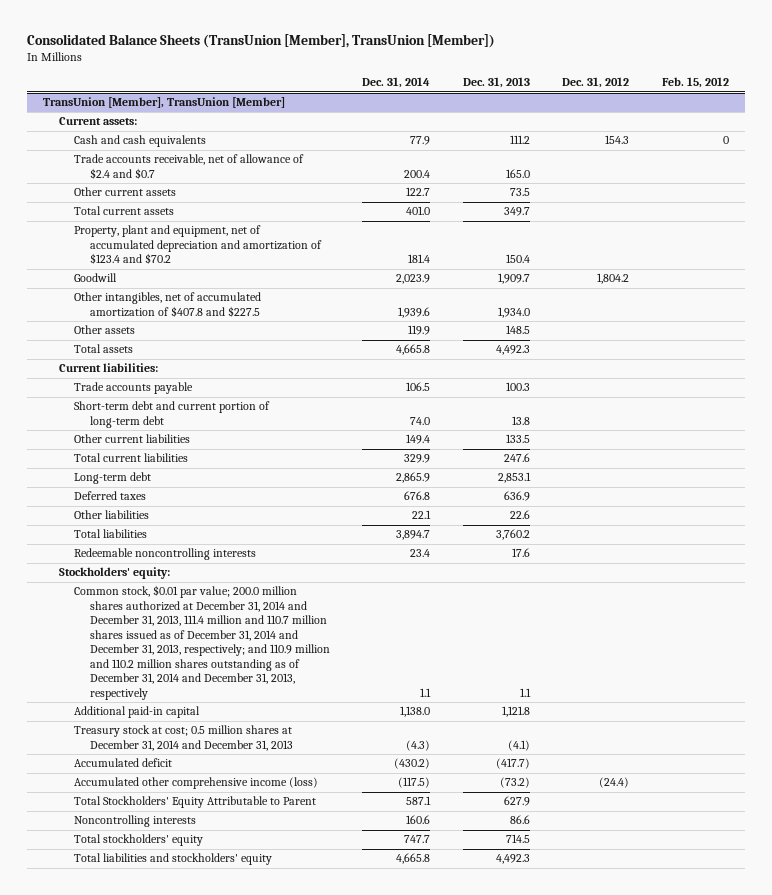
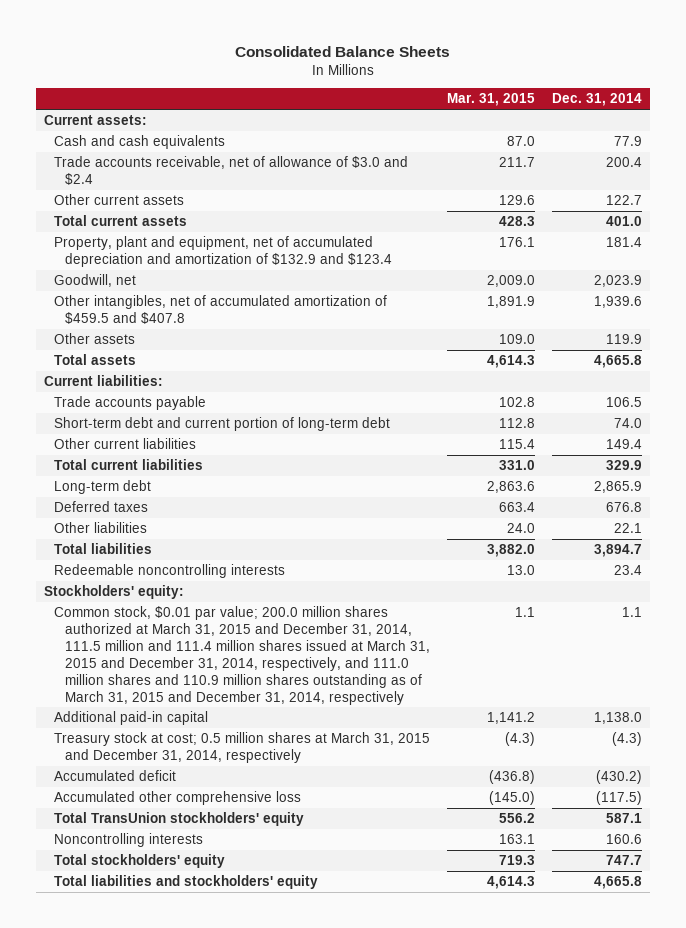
[26,34,495,49] Consolidated Balance Sheets (TransUnion [Member], TransUnion [Member]) -> [234,45,450,57] Consolidated Balance Sheets
[462,77,530,89] Dec. 31, 2013 -> none
[562,77,630,89] Dec. 31, 2012 -> none
[661,77,729,89] Feb. 15, 2012 -> none
none -> [447,93,536,107] Mar. 31, 2015
[43,97,286,109] TransUnion [Member], TransUnion [Member] -> none
[74,154,305,179] Trade accounts receivable, net of allowance of $2.4 and $0.7 -> [54,156,409,185] Trade accounts receivable, net of allowance of $3.0 and $2.4
[74,225,322,265] Property, plant and equipment, net of accumulated depreciation and amortization of $123.4 and $70.2 -> [54,236,392,267] Property, plant and equipment, net of accumulated depreciation and amortization of $132.9 and $123.4
[74,273,118,283] Goodwill -> [54,274,137,288] Goodwill, net
[74,292,262,317] Other intangibles, net of accumulated amortization of $407.8 and $227.5 -> [54,295,388,324] Other intangibles, net of accumulated amortization of $459.5 and $407.8
[74,585,330,700] Common stock, $0.01 par value; 200.0 million shares authorized at December 31, 2014 and December 31, 2013, 111.4 million and 110.7 million shares issued as of December 31, 2014 and December 31, 2013, respectively; and 110.9 million and 110.2 million shares outstanding as of December 31, 2014 and December 31, 2013, respectively -> [54,606,430,705] Common stock, $0.01 par value; 200.0 million shares authorized at March 31, 2015 and December 31, 2014, 111.5 million and 111.4 million shares issued at March 31, 2015 and December 31, 2014, respectively, and 111.0 million shares and 110.9 million shares outstanding as of March 31, 2015 and December 31, 2014, respectively
[74,725,293,751] Treasury stock at cost; 0.5 million shares at December 31, 2014 and December 31, 2013 -> [54,732,431,763] Treasury stock at cost; 0.5 million shares at March 31, 2015 and December 31, 2014, respectively
[74,777,319,790] Accumulated other comprehensive income (loss) -> [54,791,302,806] Accumulated other comprehensive loss
[74,796,317,809] Total Stockholders' Equity Attributable to Parent -> [54,812,305,827] Total TransUnion stockholders' equity

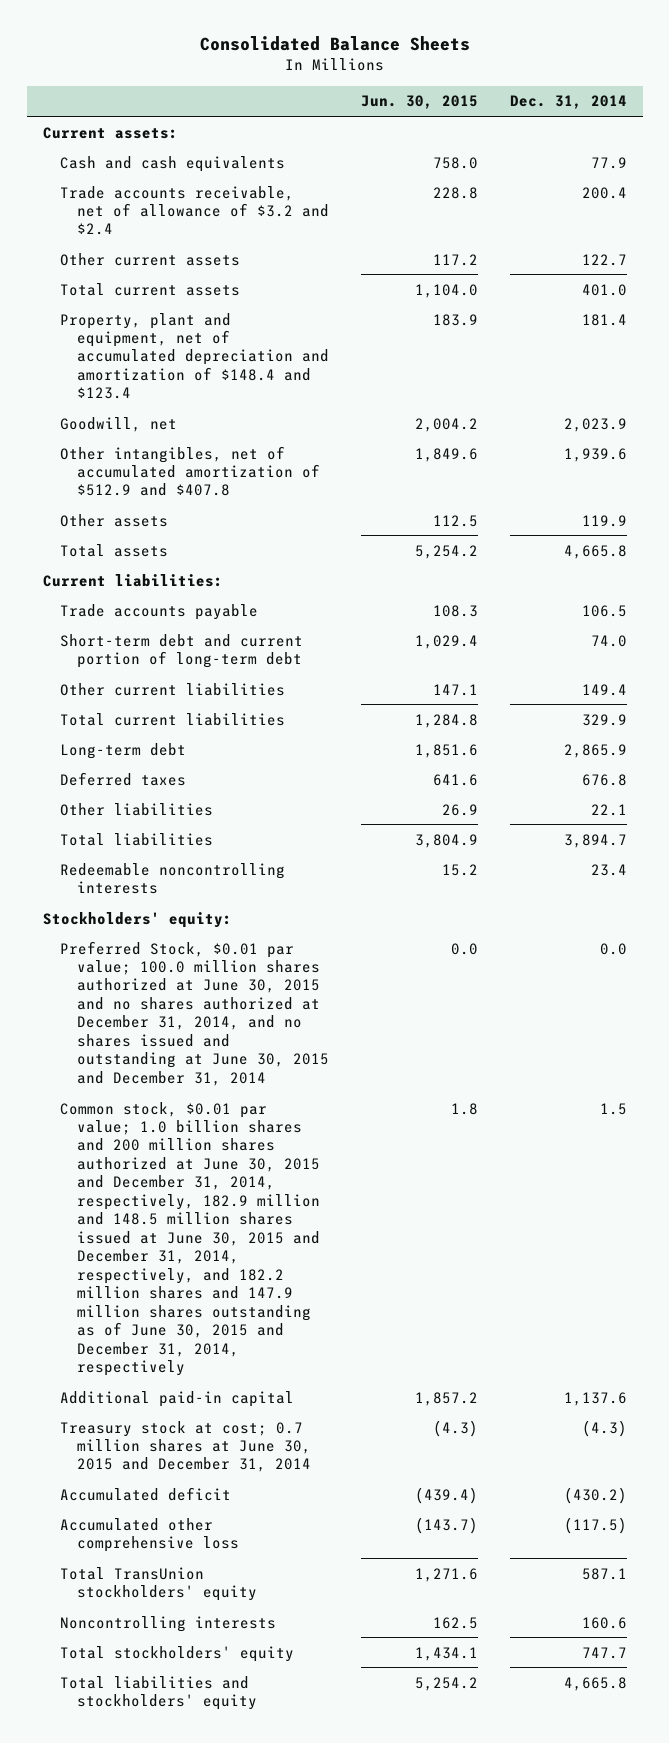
[447,93,536,107] Mar. 31, 2015 -> none
none -> [361,95,479,110] Jun. 30, 2015
[54,156,409,185] Trade accounts receivable, net of allowance of $3.0 and $2.4 -> [59,185,330,236] Trade accounts receivable, net of allowance of $3.2 and $2.4
[54,236,392,267] Property, plant and equipment, net of accumulated depreciation and amortization of $132.9 and $123.4 -> [59,312,330,400] Property, plant and equipment, net of accumulated depreciation and amortization of $148.4 and $123.4
[54,295,388,324] Other intangibles, net of accumulated amortization of $459.5 and $407.8 -> [59,445,321,497] Other intangibles, net of accumulated amortization of $512.9 and $407.8
none -> [59,940,330,1086] Preferred Stock, $0.01 par value; 100.0 million shares authorized at June 30, 2015 and no shares authorized at December 31, 2014, and no shares issued and outstanding at June 30, 2015 and December 31, 2014
[54,606,430,705] Common stock, $0.01 par value; 200.0 million shares authorized at March 31, 2015 and December 31, 2014, 111.5 million and 111.4 million shares issued at March 31, 2015 and December 31, 2014, respectively, and 111.0 million shares and 110.9 million shares outstanding as of March 31, 2015 and December 31, 2014, respectively -> [59,1101,321,1377] Common stock, $0.01 par value; 1.0 billion shares and 200 million shares authorized at June 30, 2015 and December 31, 2014, respectively, 182.9 million and 148.5 million shares issued at June 30, 2015 and December 31, 2014, respectively, and 182.2 million shares and 147.9 million shares outstanding as of June 30, 2015 and December 31, 2014, respectively
[621,607,642,618] 1.1 -> [599,1102,627,1115] 1.5
[593,712,642,725] 1,138.0 -> [563,1391,627,1406] 1,137.6
[54,732,431,763] Treasury stock at cost; 0.5 million shares at March 31, 2015 and December 31, 2014, respectively -> [59,1420,312,1473] Treasury stock at cost; 0.7 million shares at June 30, 2015 and December 31, 2014

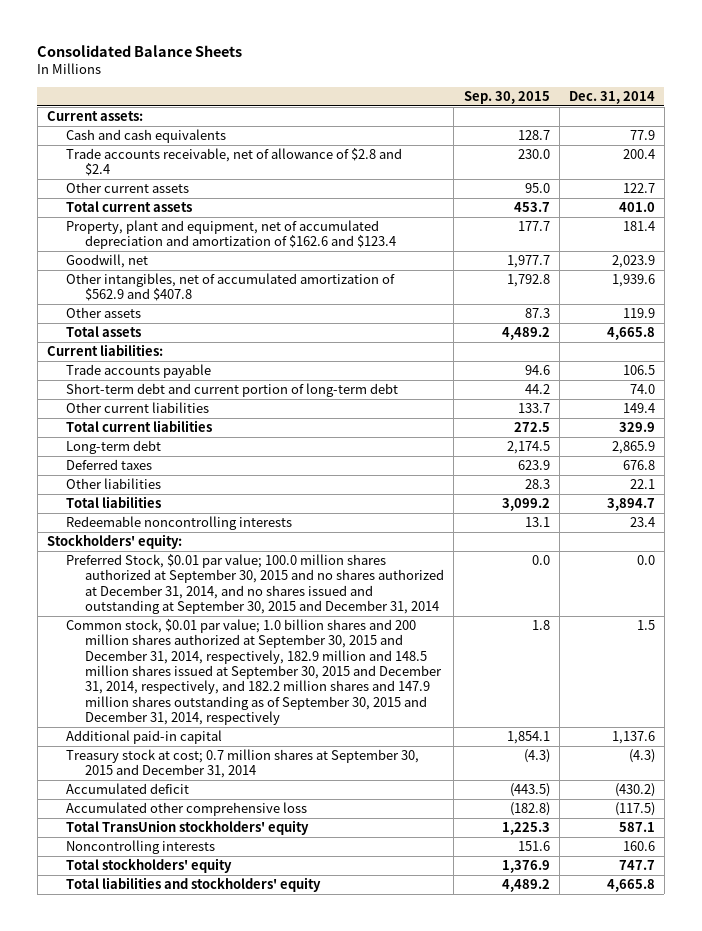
[361,95,479,110] Jun. 30, 2015 -> none
none -> [463,91,550,105] Sep. 30, 2015
[59,185,330,236] Trade accounts receivable, net of allowance of $3.2 and $2.4 -> [66,148,403,177] Trade accounts receivable, net of allowance of $2.8 and $2.4
[59,312,330,400] Property, plant and equipment, net of accumulated depreciation and amortization of $148.4 and $123.4 -> [66,220,397,250] Property, plant and equipment, net of accumulated depreciation and amortization of $162.6 and $123.4
[59,445,321,497] Other intangibles, net of accumulated amortization of $512.9 and $407.8 -> [66,273,396,302] Other intangibles, net of accumulated amortization of $562.9 and $407.8
[59,940,330,1086] Preferred Stock, $0.01 par value; 100.0 million shares authorized at June 30, 2015 and no shares authorized at December 31, 2014, and no shares issued and outstanding at June 30, 2015 and December 31, 2014 -> [66,554,445,614] Preferred Stock, $0.01 par value; 100.0 million shares authorized at September 30, 2015 and no shares authorized at December 31, 2014, and no shares issued and outstanding at September 30, 2015 and December 31, 2014
[59,1101,321,1377] Common stock, $0.01 par value; 1.0 billion shares and 200 million shares authorized at June 30, 2015 and December 31, 2014, respectively, 182.9 million and 148.5 million shares issued at June 30, 2015 and December 31, 2014, respectively, and 182.2 million shares and 147.9 million shares outstanding as of June 30, 2015 and December 31, 2014, respectively -> [66,619,443,725] Common stock, $0.01 par value; 1.0 billion shares and 200 million shares authorized at September 30, 2015 and December 31, 2014, respectively, 182.9 million and 148.5 million shares issued at September 30, 2015 and December 31, 2014, respectively, and 182.2 million shares and 147.9 million shares outstanding as of September 30, 2015 and December 31, 2014, respectively
[59,1420,312,1473] Treasury stock at cost; 0.7 million shares at June 30, 2015 and December 31, 2014 -> [66,749,420,779] Treasury stock at cost; 0.7 million shares at September 30, 2015 and December 31, 2014

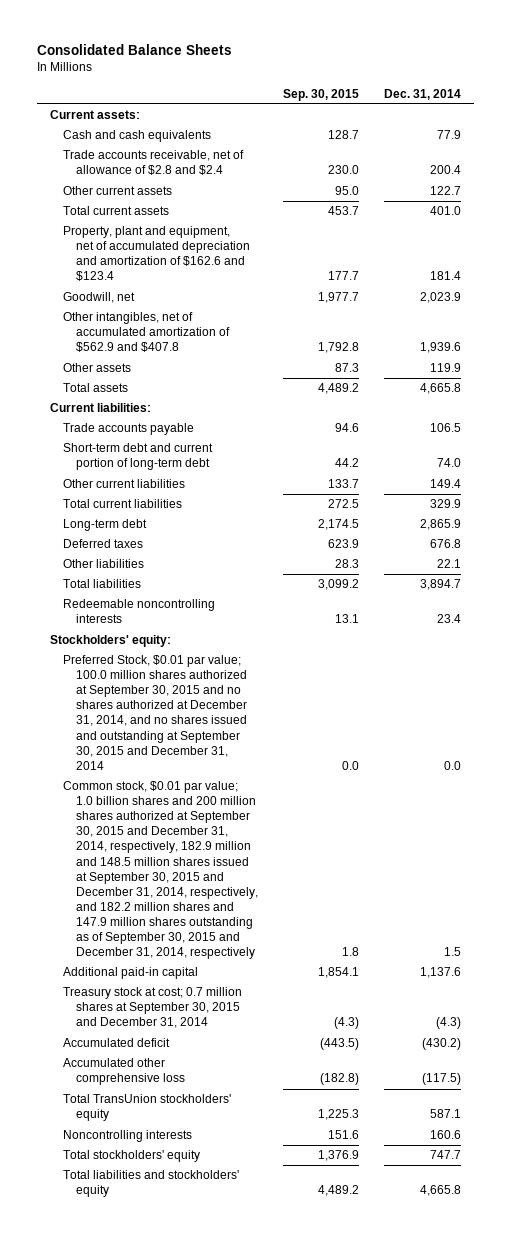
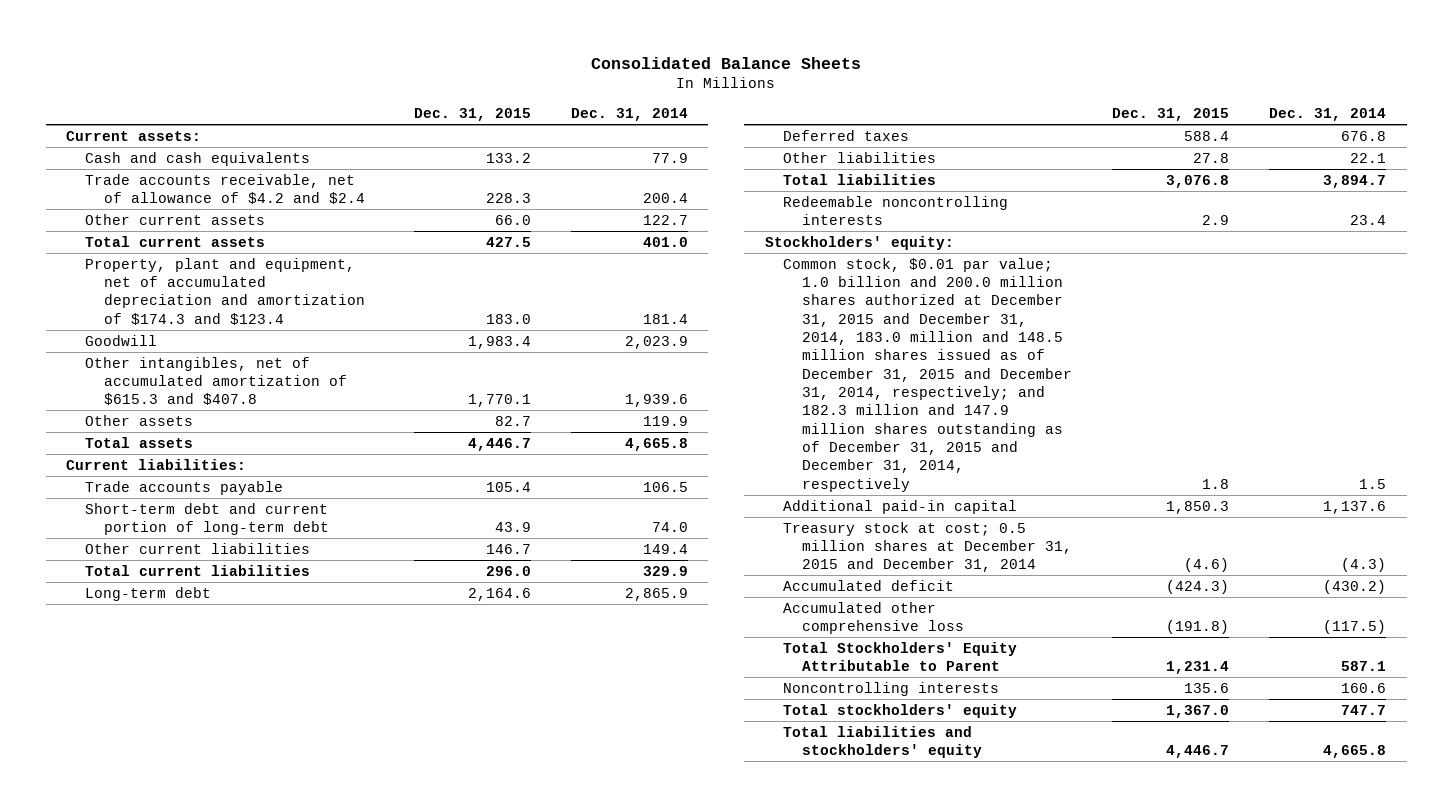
[282,88,359,101] Sep. 30, 2015 -> none
none -> [413,108,531,122] Dec. 31, 2015
[62,150,244,176] Trade accounts receivable, net of allowance of $2.8 and $2.4 -> [84,173,365,205] Trade accounts receivable, net of allowance of $4.2 and $2.4
[62,226,250,282] Property, plant and equipment, net of accumulated depreciation and amortization of $162.6 and $123.4 -> [84,257,365,325] Property, plant and equipment, net of accumulated depreciation and amortization of $174.3 and $123.4
[62,292,135,304] Goodwill, net -> [84,334,157,346] Goodwill
[62,312,230,353] Other intangibles, net of accumulated amortization of $562.9 and $407.8 -> [84,356,347,406] Other intangibles, net of accumulated amortization of $615.3 and $407.8
[62,655,247,770] Preferred Stock, $0.01 par value; 100.0 million shares authorized at September 30, 2015 and no shares authorized at December 31, 2014, and no shares issued and outstanding at September 30, 2015 and December 31, 2014 -> none
[62,781,258,959] Common stock, $0.01 par value; 1.0 billion shares and 200 million shares authorized at September 30, 2015 and December 31, 2014, respectively, 182.9 million and 148.5 million shares issued at September 30, 2015 and December 31, 2014, respectively, and 182.2 million shares and 147.9 million shares outstanding as of September 30, 2015 and December 31, 2014, respectively -> [783,257,1072,492] Common stock, $0.01 par value; 1.0 billion and 200.0 million shares authorized at December 31, 2015 and December 31, 2014, 183.0 million and 148.5 million shares issued as of December 31, 2015 and December 31, 2014, respectively; and 182.3 million and 147.9 million shares outstanding as of December 31, 2015 and December 31, 2014, respectively
[62,987,242,1029] Treasury stock at cost; 0.7 million shares at September 30, 2015 and December 31, 2014 -> [783,521,1072,573] Treasury stock at cost; 0.5 million shares at December 31, 2015 and December 31, 2014
[62,1094,231,1122] Total TransUnion stockholders' equity -> [783,641,1018,672] Total Stockholders' Equity Attributable to Parent

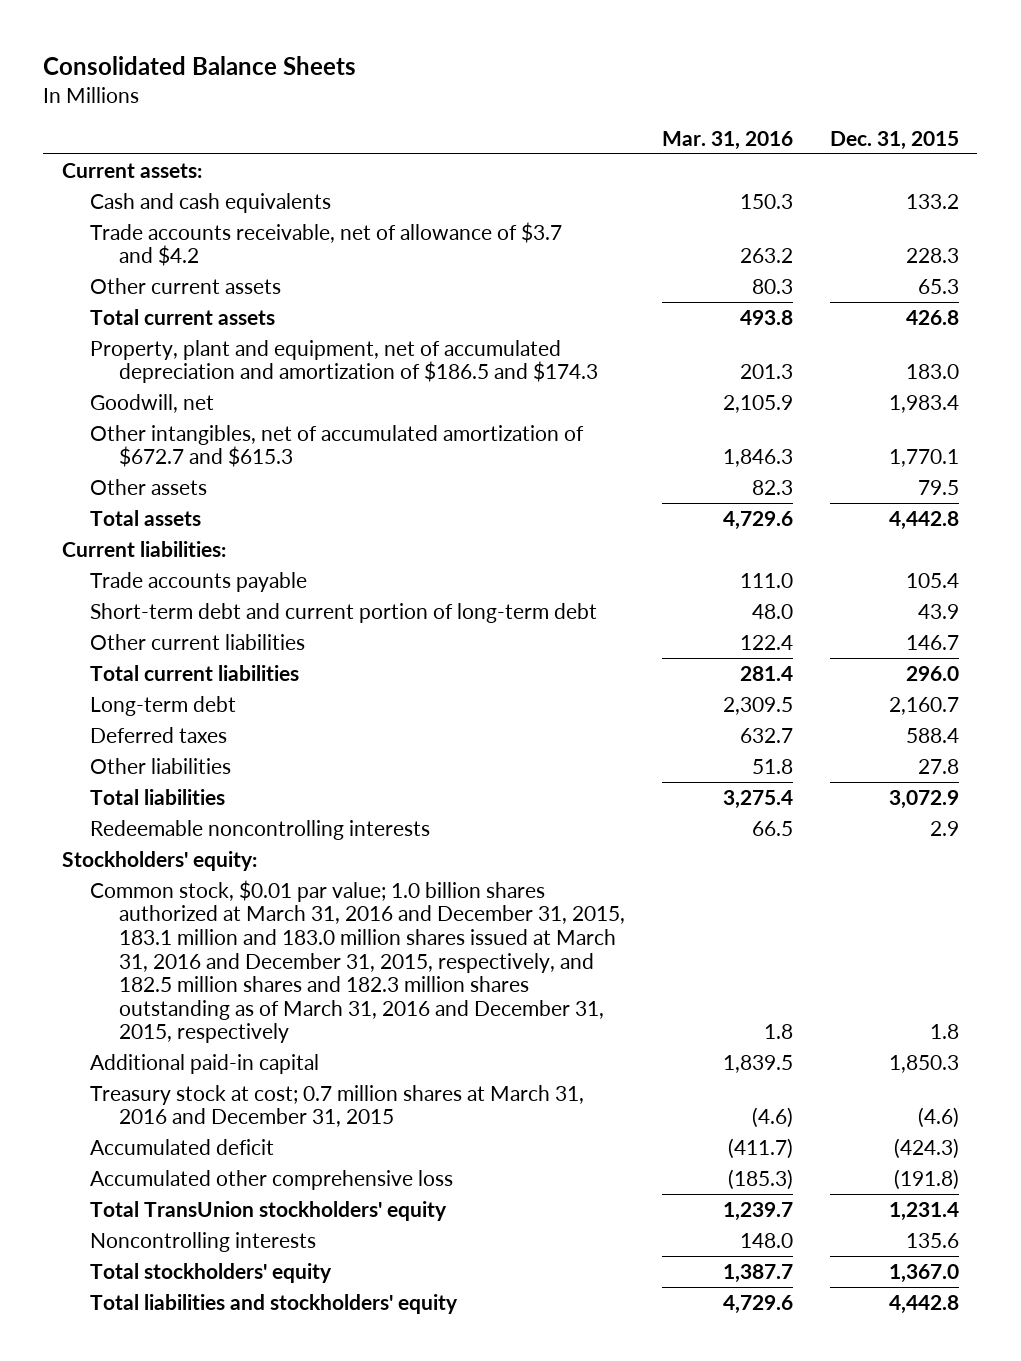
[571,108,689,122] Dec. 31, 2014 -> none
none -> [661,130,793,150] Mar. 31, 2016
[84,173,365,205] Trade accounts receivable, net of allowance of $4.2 and $2.4 -> [90,221,563,267] Trade accounts receivable, net of allowance of $3.7 and $4.2
[494,214,531,225] 66.0 -> [917,278,959,294] 65.3
[485,236,531,247] 427.5 -> [905,309,959,325] 426.8
[84,257,365,325] Property, plant and equipment, net of accumulated depreciation and amortization of $174.3 and $123.4 -> [90,339,599,384] Property, plant and equipment, net of accumulated depreciation and amortization of $186.5 and $174.3
[84,334,157,346] Goodwill -> [90,393,215,413] Goodwill, net
[84,356,347,406] Other intangibles, net of accumulated amortization of $615.3 and $407.8 -> [90,424,585,468] Other intangibles, net of accumulated amortization of $672.7 and $615.3
[494,415,531,426] 82.7 -> [917,479,959,495] 79.5
[467,437,531,451] 4,446.7 -> [888,510,959,530] 4,442.8
[467,587,531,601] 2,164.6 -> [888,696,959,715] 2,160.7
[1166,174,1230,188] 3,076.8 -> [888,789,959,809] 3,072.9
[783,257,1072,492] Common stock, $0.01 par value; 1.0 billion and 200.0 million shares authorized at December 31, 2015 and December 31, 2014, 183.0 million and 148.5 million shares issued as of December 31, 2015 and December 31, 2014, respectively; and 182.3 million and 147.9 million shares outstanding as of December 31, 2015 and December 31, 2014, respectively -> [90,879,626,1044] Common stock, $0.01 par value; 1.0 billion shares authorized at March 31, 2016 and December 31, 2015, 183.1 million and 183.0 million shares issued at March 31, 2016 and December 31, 2015, respectively, and 182.5 million shares and 182.3 million shares outstanding as of March 31, 2016 and December 31, 2015, respectively
[783,521,1072,573] Treasury stock at cost; 0.5 million shares at December 31, 2015 and December 31, 2014 -> [90,1084,585,1128] Treasury stock at cost; 0.7 million shares at March 31, 2016 and December 31, 2015
[783,641,1018,672] Total Stockholders' Equity Attributable to Parent -> [90,1200,448,1221] Total TransUnion stockholders' equity
[1166,745,1230,759] 4,446.7 -> [888,1294,959,1314] 4,442.8

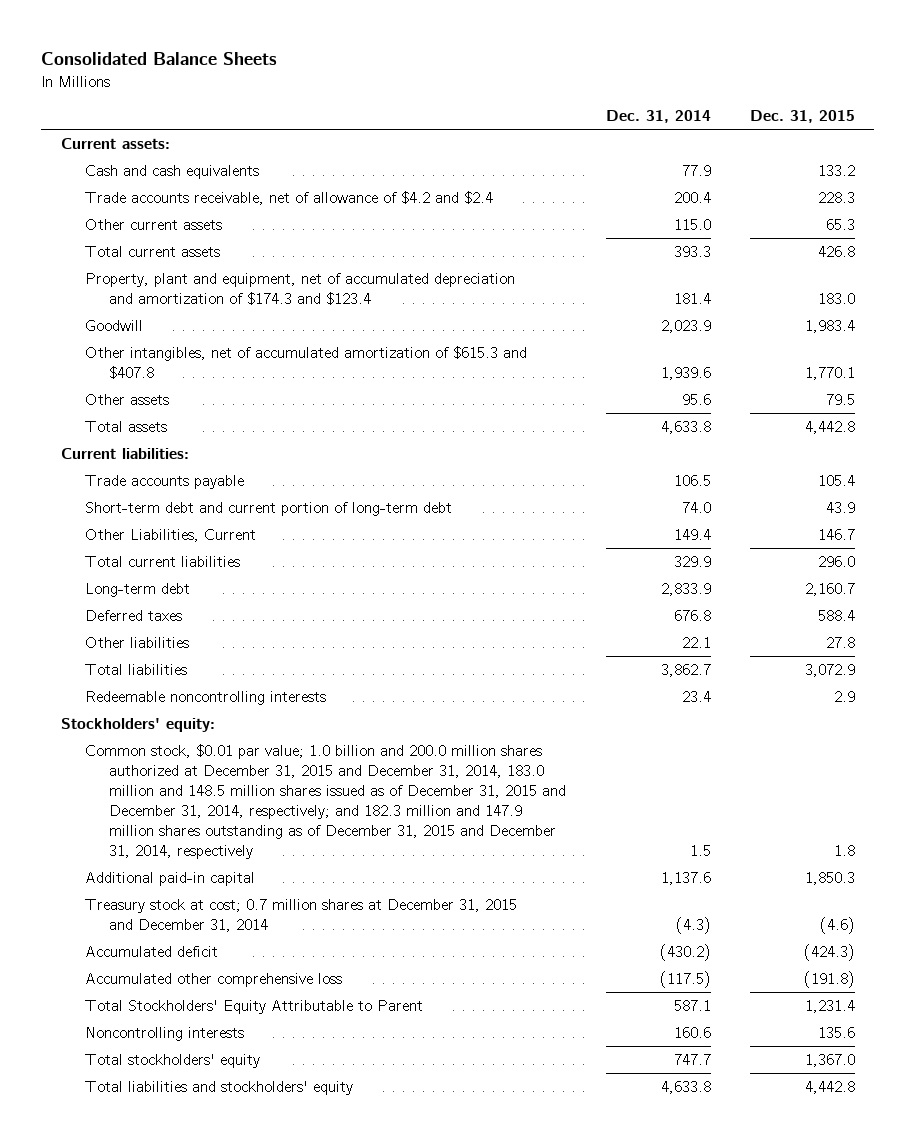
[661,130,793,150] Mar. 31, 2016 -> none
none -> [605,110,711,124] Dec. 31, 2014
[90,221,563,267] Trade accounts receivable, net of allowance of $3.7 and $4.2 -> [85,190,494,205] Trade accounts receivable, net of allowance of $4.2 and $2.4
[90,339,599,384] Property, plant and equipment, net of accumulated depreciation and amortization of $186.5 and $174.3 -> [85,272,516,305] Property, plant and equipment, net of accumulated depreciation and amortization of $174.3 and $123.4
[90,393,215,413] Goodwill, net -> [85,319,144,331] Goodwill
[90,424,585,468] Other intangibles, net of accumulated amortization of $672.7 and $615.3 -> [85,345,528,379] Other intangibles, net of accumulated amortization of $615.3 and $407.8
[90,633,306,650] Other current liabilities -> [85,528,257,542] Other Liabilities, Current
[90,879,626,1044] Common stock, $0.01 par value; 1.0 billion shares authorized at March 31, 2016 and December 31, 2015, 183.1 million and 183.0 million shares issued at March 31, 2016 and December 31, 2015, respectively, and 182.5 million shares and 182.3 million shares outstanding as of March 31, 2016 and December 31, 2015, respectively -> [85,743,567,859] Common stock, $0.01 par value; 1.0 billion and 200.0 million shares authorized at December 31, 2015 and December 31, 2014, 183.0 million and 148.5 million shares issued as of December 31, 2015 and December 31, 2014, respectively; and 182.3 million and 147.9 million shares outstanding as of December 31, 2015 and December 31, 2014, respectively
[90,1084,585,1128] Treasury stock at cost; 0.7 million shares at March 31, 2016 and December 31, 2015 -> [85,898,518,932] Treasury stock at cost; 0.7 million shares at December 31, 2015 and December 31, 2014
[90,1200,448,1221] Total TransUnion stockholders' equity -> [85,999,424,1014] Total Stockholders' Equity Attributable to Parent

